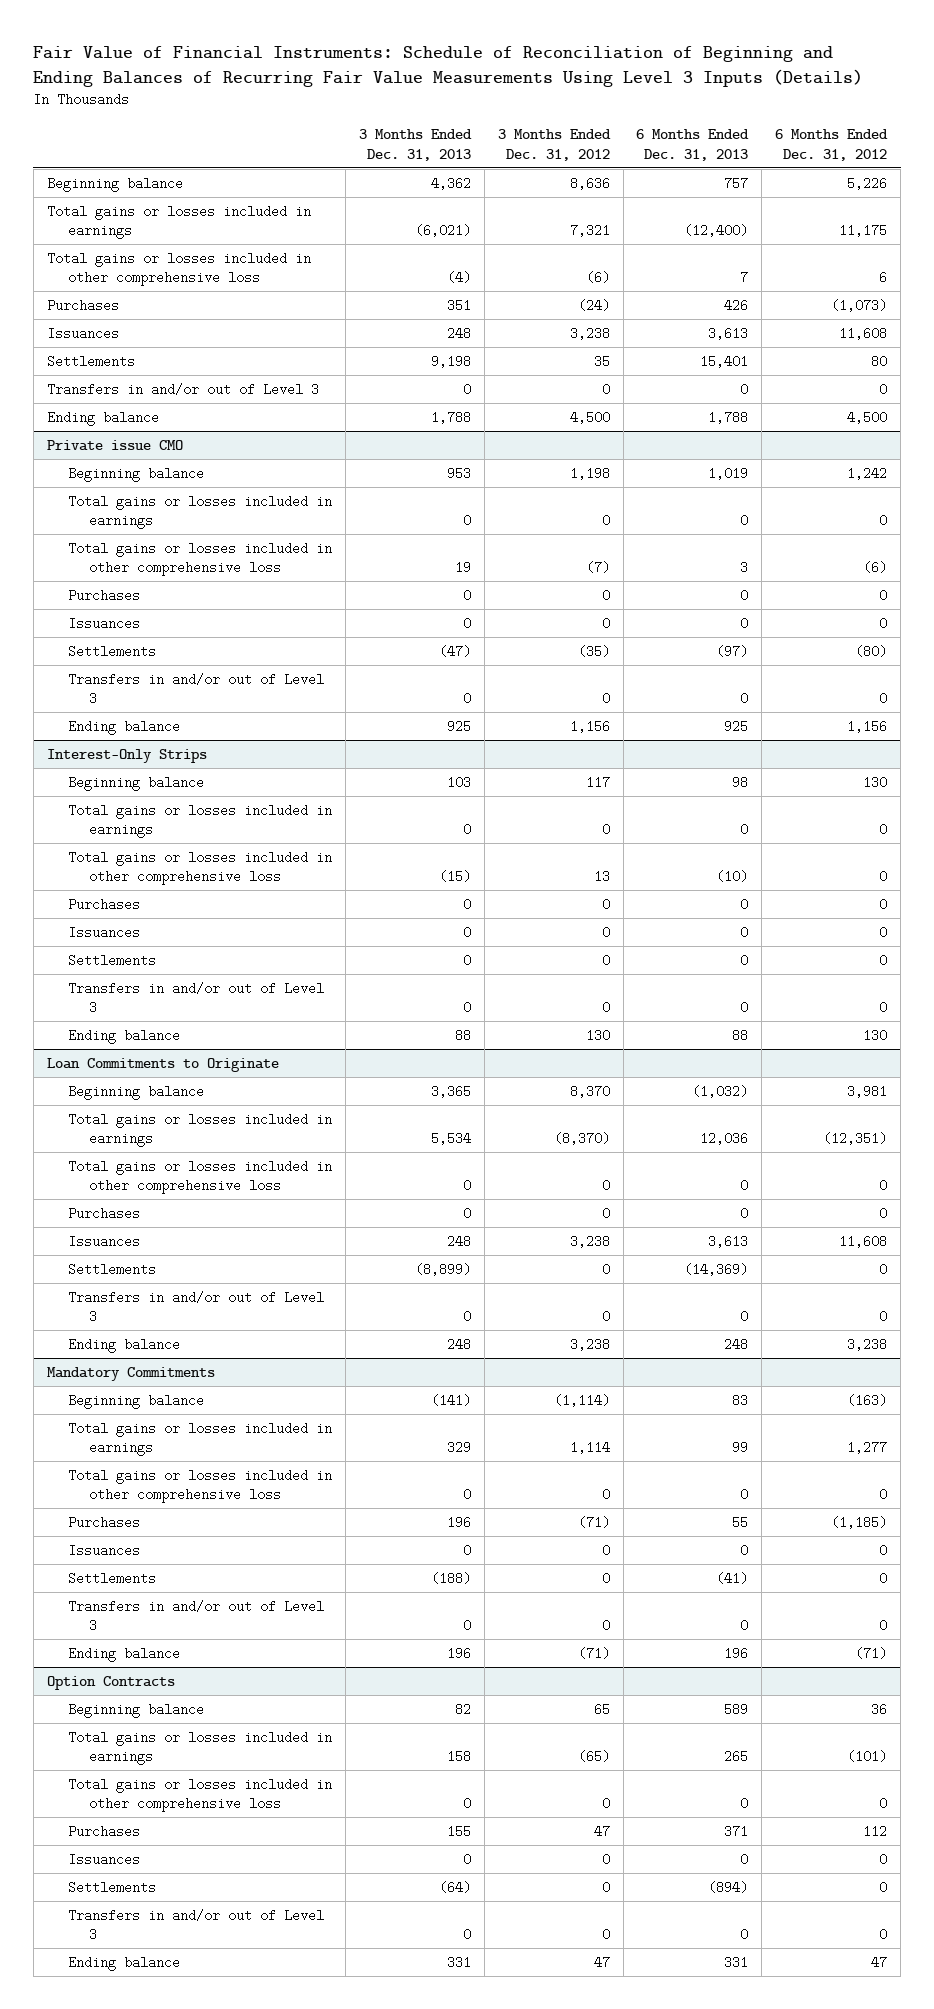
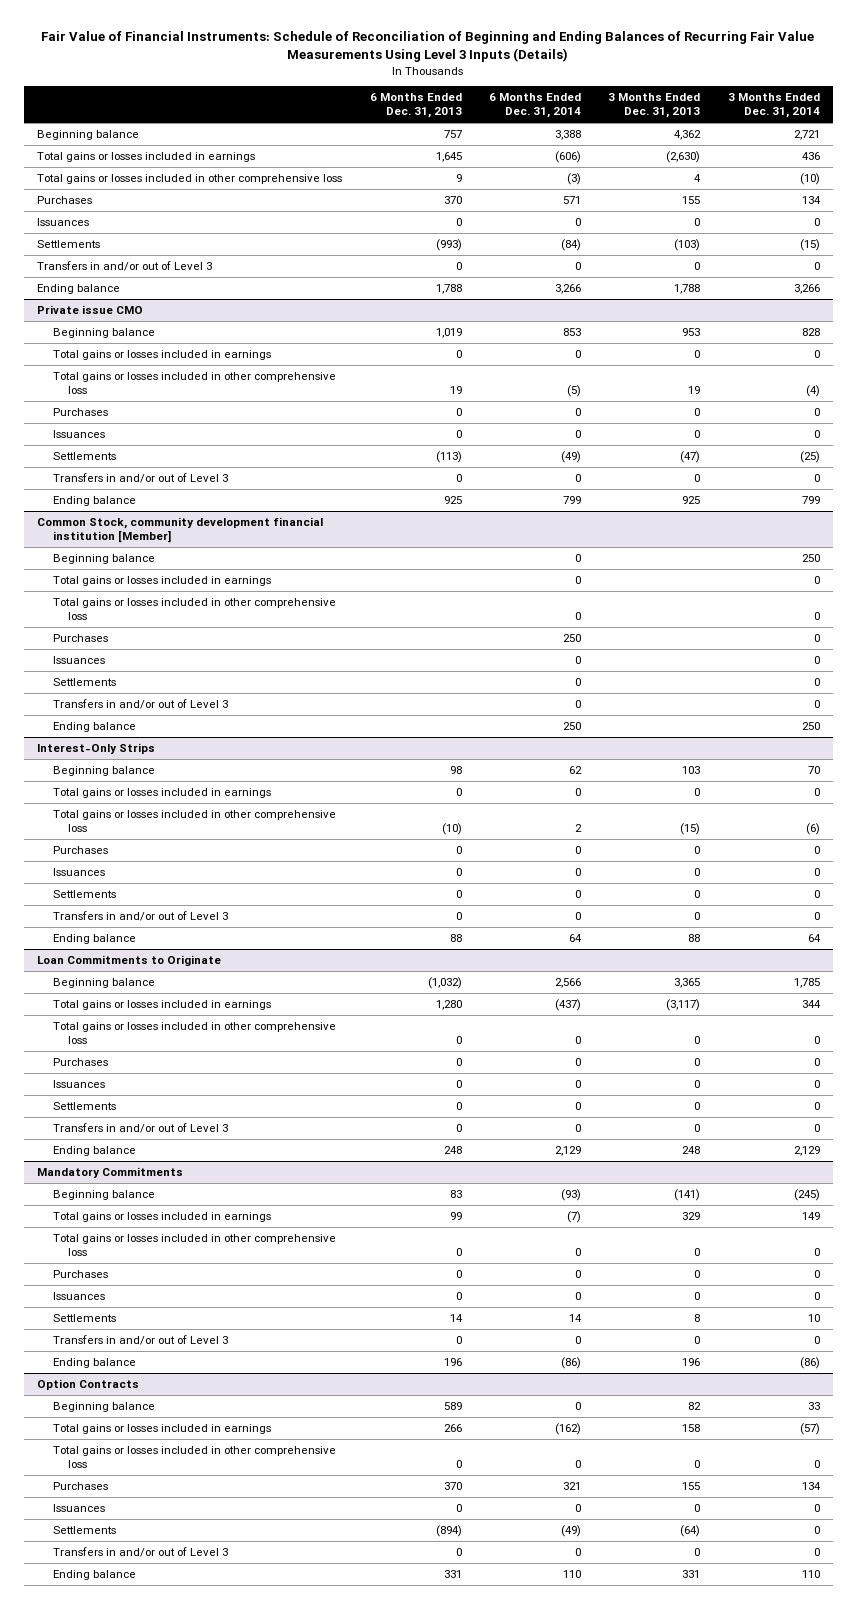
[497,129,611,161] 3 Months Ended Dec. 31, 2012 -> none
[775,129,889,161] 6 Months Ended Dec. 31, 2012 -> none
none -> [488,93,581,119] 6 Months Ended Dec. 31, 2014
none -> [727,93,820,119] 3 Months Ended Dec. 31, 2014
[414,224,471,238] (6,021) -> [666,151,701,164] (2,630)
[684,224,749,238] (12,400) -> [435,152,462,163] 1,645
[446,271,471,285] (4) -> [694,174,702,183] 4
[740,271,749,285] 7 -> [455,174,462,183] 9
[446,298,471,312] 351 -> [682,196,701,205] 155
[724,298,749,312] 426 -> [443,196,462,205] 370
[446,326,471,340] 248 -> [694,218,701,227] 0
[708,326,749,340] 3,613 -> [455,218,462,227] 0
[430,354,471,368] 9,198 -> [674,239,701,252] (103)
[700,354,749,368] 15,401 -> [435,239,462,252] (993)
[740,561,749,575] 3 -> [449,385,462,394] 19
[716,644,749,658] (97) -> [435,451,462,464] (113)
none -> [37,517,324,543] Common Stock, community development financial institution [Member]
none -> [52,554,155,565] Beginning balance
none -> [52,576,271,587] Total gains or losses included in earnings
none -> [52,598,336,620] Total gains or losses included in other comprehensive loss
none -> [52,634,108,643] Purchases
none -> [52,656,105,665] Issuances
none -> [52,678,116,687] Settlements
none -> [52,699,228,710] Transfers in and/or out of Level 3
none -> [52,722,136,733] Ending balance
[430,1132,471,1146] 5,534 -> [666,999,701,1012] (3,117)
[700,1132,749,1146] 12,036 -> [435,1000,462,1011] 1,280
[446,1234,471,1248] 248 -> [694,1080,701,1089] 0
[708,1234,749,1248] 3,613 -> [455,1080,462,1089] 0
[414,1262,471,1276] (8,899) -> [694,1102,701,1111] 0
[684,1262,749,1276] (14,369) -> [455,1102,462,1111] 0
[446,1515,471,1529] 196 -> [694,1270,701,1279] 0
[732,1515,749,1529] 55 -> [455,1270,462,1279] 0
[430,1571,471,1585] (188) -> [694,1314,701,1323] 8
[716,1571,749,1585] (41) -> [449,1314,463,1323] 14
[724,1750,749,1764] 265 -> [443,1424,462,1433] 266
[724,1824,749,1838] 371 -> [443,1482,462,1491] 370

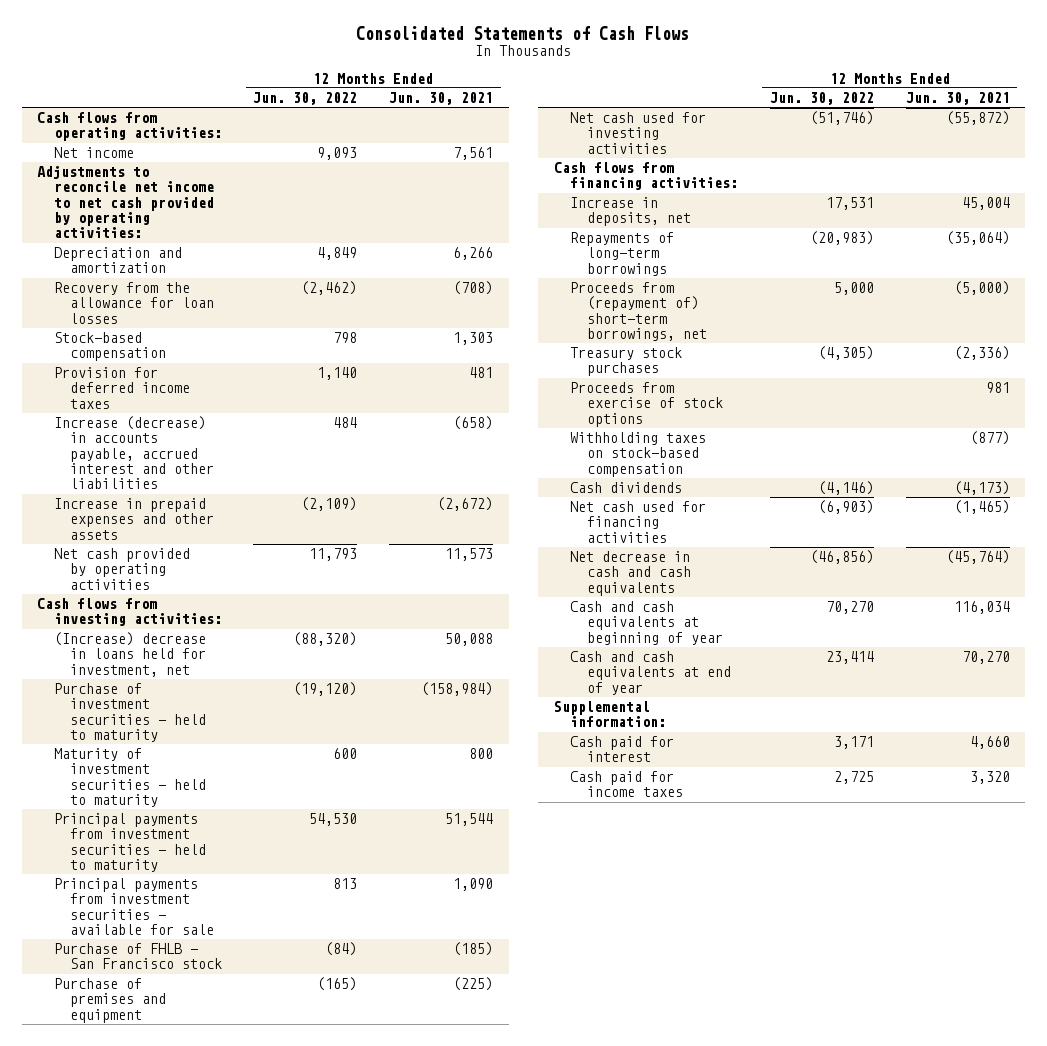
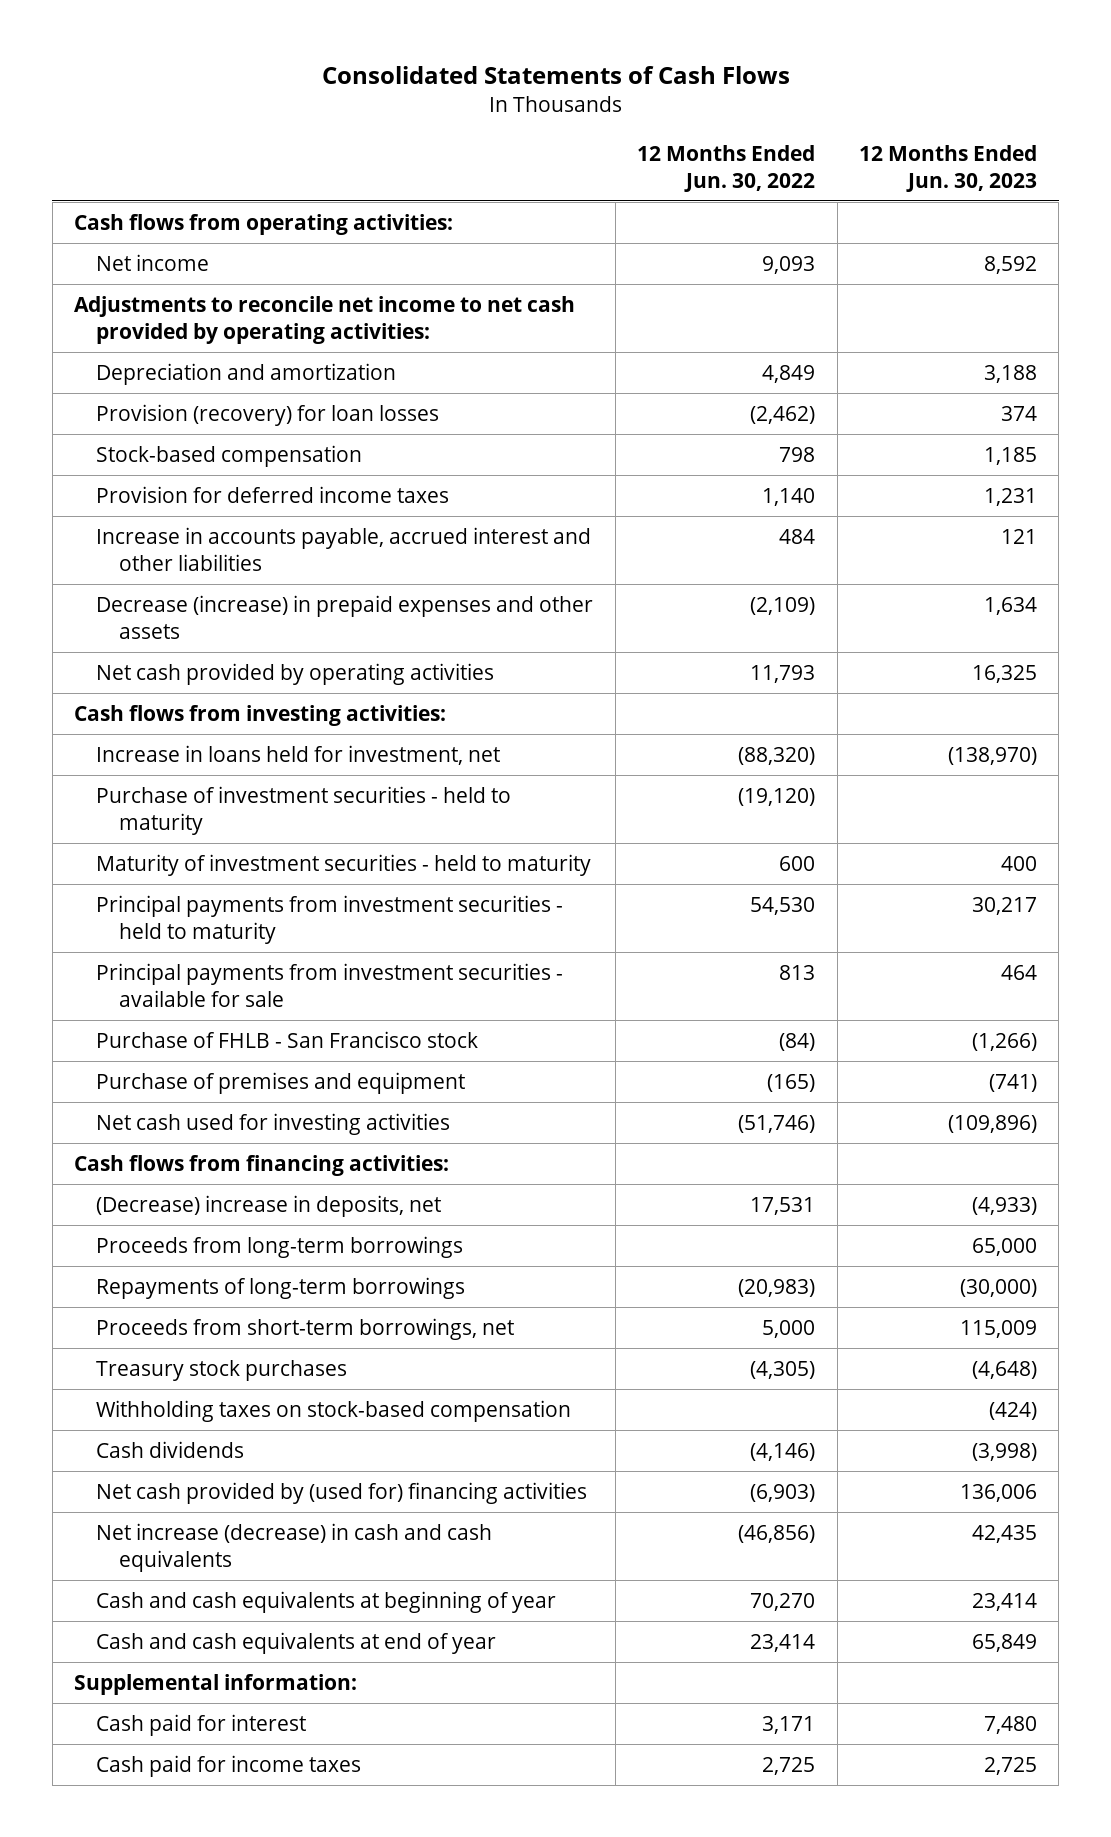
[388,91,493,105] Jun. 30, 2021 -> none
none -> [858,144,1037,192] 12 Months Ended Jun. 30, 2023
[53,282,215,324] Recovery from the allowance for loan losses -> [96,403,440,426] Provision (recovery) for loan losses
[53,416,215,490] Increase (decrease) in accounts payable, accrued interest and other liabilities -> [96,526,592,571] Increase in accounts payable, accrued interest and other liabilities
[53,498,215,540] Increase in prepaid expenses and other assets -> [96,594,594,639] Decrease (increase) in prepaid expenses and other assets
[53,632,207,677] (Increase) decrease in loans held for investment, net -> [96,744,501,765] Increase in loans held for investment, net
[570,197,691,227] Increase in deposits, net -> [96,1194,442,1217] (Decrease) increase in deposits, net
none -> [96,1235,464,1258] Proceeds from long-term borrowings
[570,282,707,342] Proceeds from (repayment of) short-term borrowings, net -> [96,1317,515,1340] Proceeds from short-term borrowings, net
[570,382,723,427] Proceeds from exercise of stock options -> none
[570,501,707,543] Net cash used for financing activities -> [96,1481,588,1504] Net cash provided by (used for) financing activities
[570,551,691,596] Net decrease in cash and cash equivalents -> [96,1522,493,1572] Net increase (decrease) in cash and cash equivalents

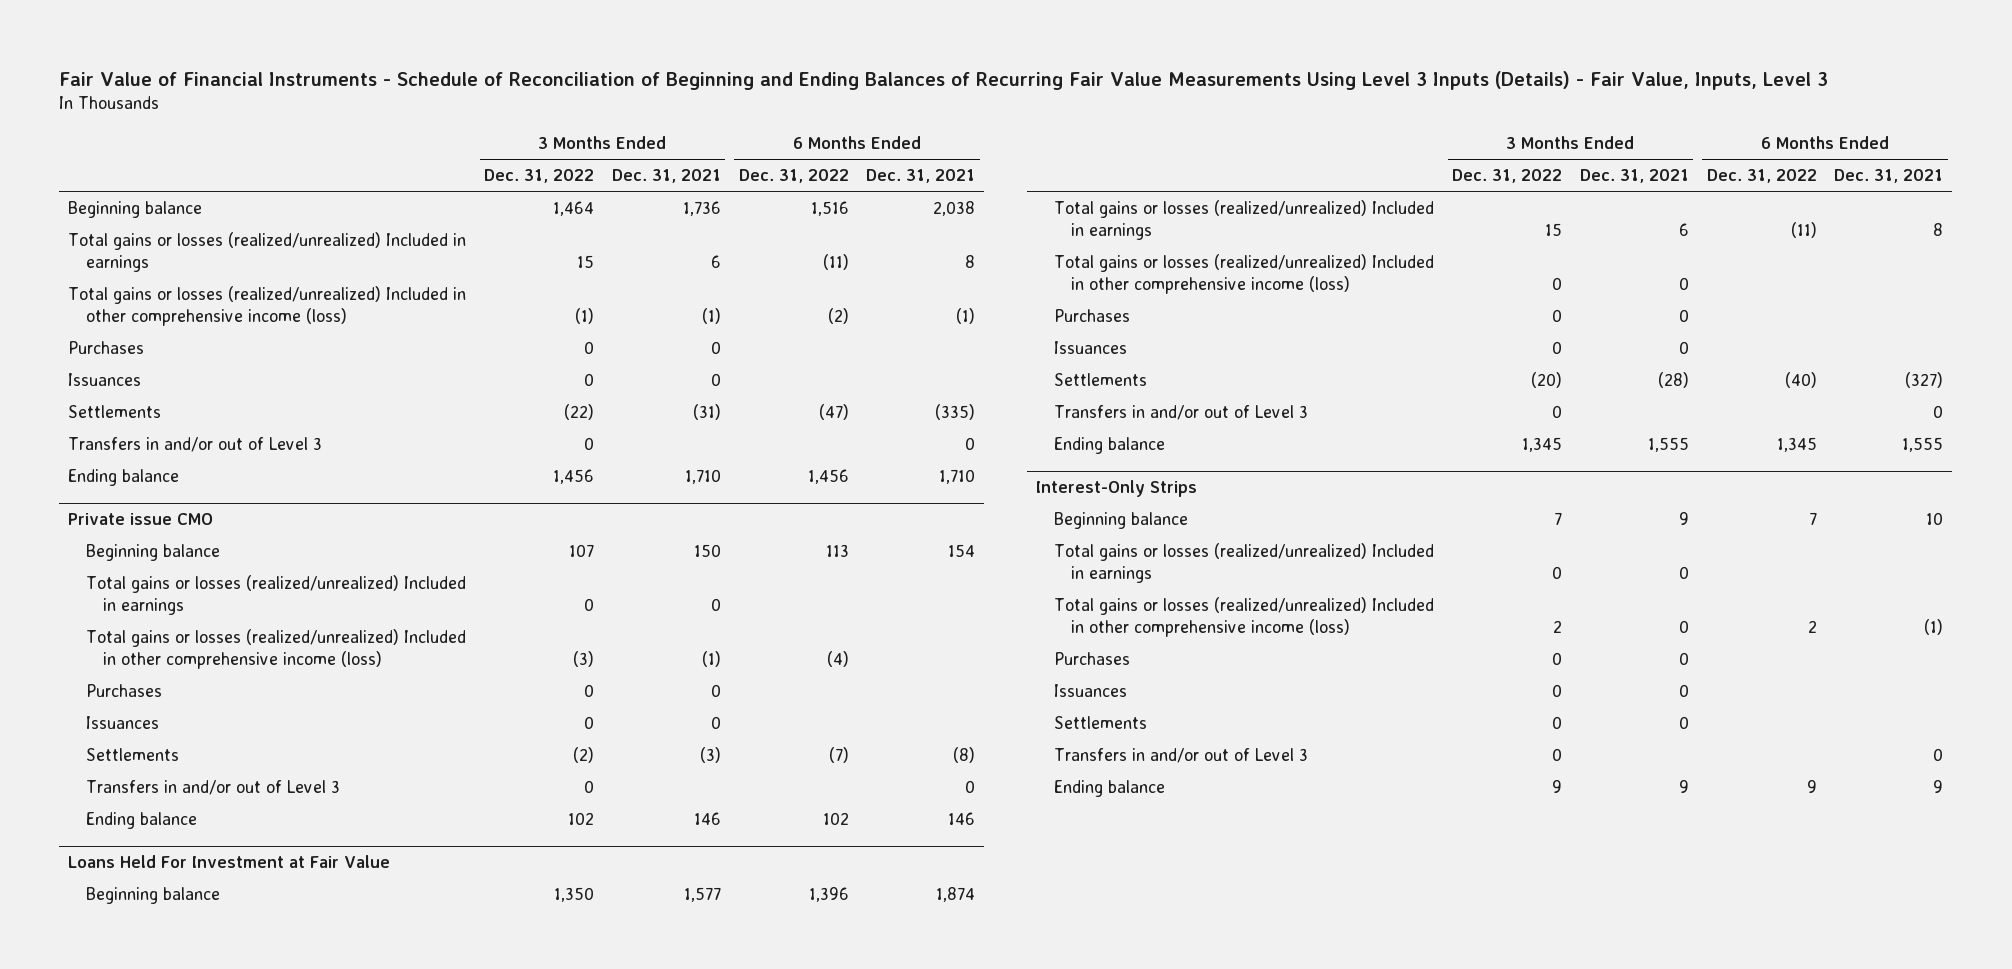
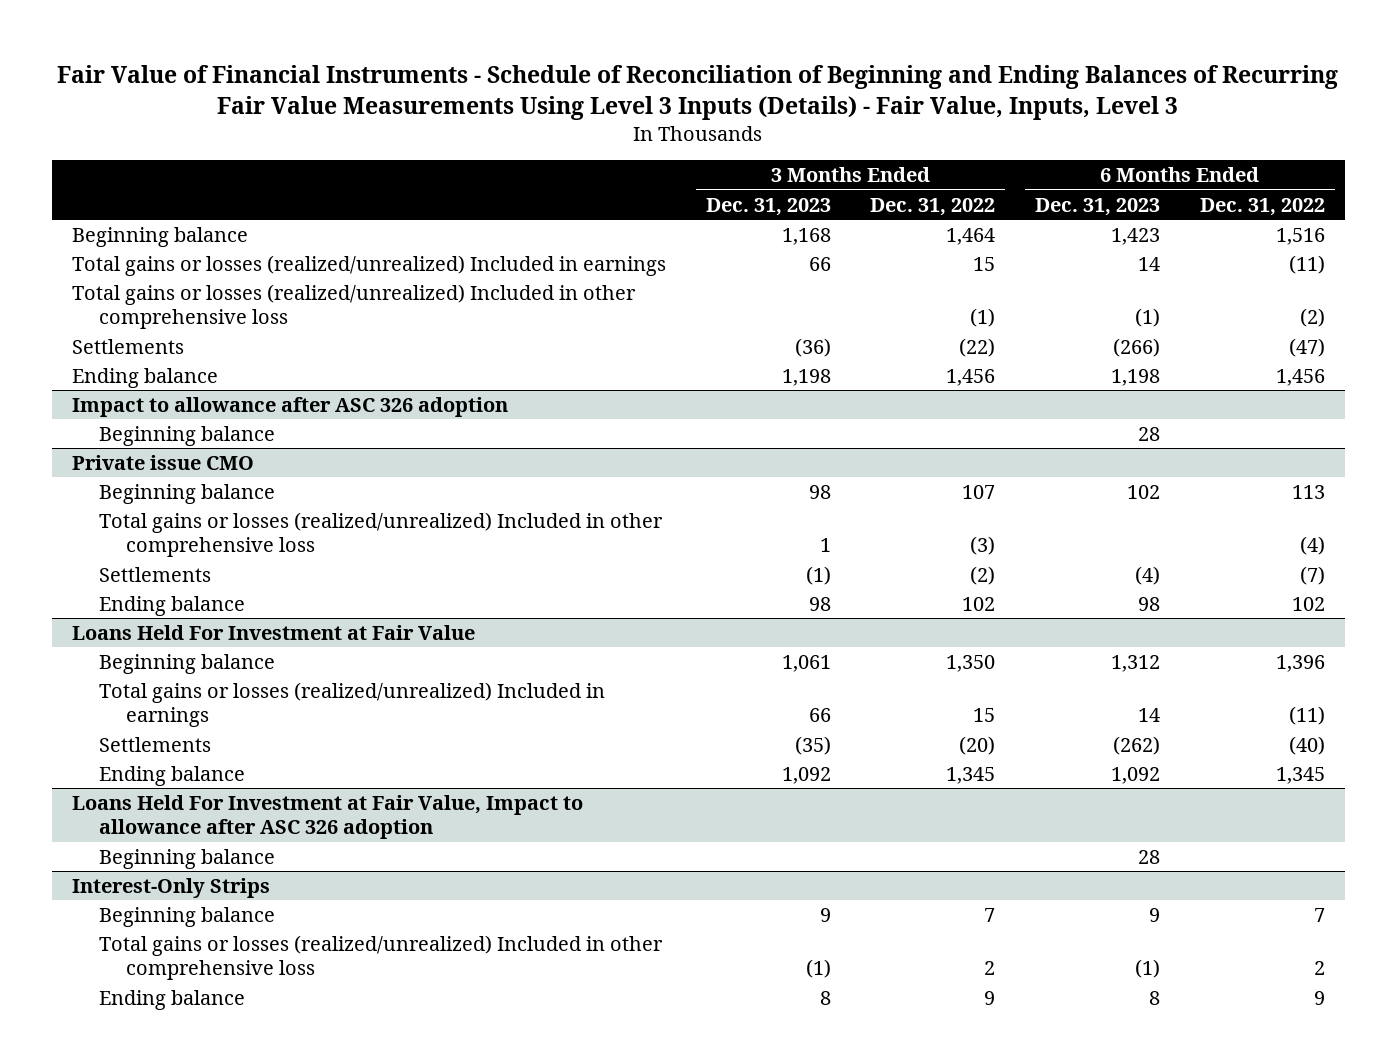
[611,169,721,184] Dec. 31, 2021 -> none
[866,169,976,184] Dec. 31, 2021 -> none
none -> [705,197,831,216] Dec. 31, 2023
none -> [1035,197,1161,216] Dec. 31, 2023
[68,341,145,355] Purchases -> none
[68,373,142,387] Issuances -> none
[68,286,467,327] Total gains or losses (realized/unrealized) Included in other comprehensive income (loss) -> [72,283,637,329] Total gains or losses (realized/unrealized) Included in other comprehensive loss
[68,437,323,453] Transfers in and/or out of Level 3 -> none
none -> [72,396,509,417] Impact to allowance after ASC 326 adoption
none -> [99,425,276,446] Beginning balance
[85,575,466,616] Total gains or losses (realized/unrealized) Included in earnings -> none
[85,684,162,698] Purchases -> none
[85,716,159,730] Issuances -> none
[85,629,466,670] Total gains or losses (realized/unrealized) Included in other comprehensive income (loss) -> [99,511,664,557] Total gains or losses (realized/unrealized) Included in other comprehensive loss
[85,780,340,796] Transfers in and/or out of Level 3 -> none
[1053,254,1434,295] Total gains or losses (realized/unrealized) Included in other comprehensive income (loss) -> none
[1053,309,1130,323] Purchases -> none
[1053,341,1127,355] Issuances -> none
[1053,405,1308,421] Transfers in and/or out of Level 3 -> none
none -> [72,794,584,839] Loans Held For Investment at Fair Value, Impact to allowance after ASC 326 adoption
none -> [99,848,276,869] Beginning balance
[1053,543,1434,584] Total gains or losses (realized/unrealized) Included in earnings -> none
[1053,652,1130,666] Purchases -> none
[1053,684,1127,698] Issuances -> none
[1053,716,1147,730] Settlements -> none
[1053,748,1308,764] Transfers in and/or out of Level 3 -> none
[1053,597,1434,638] Total gains or losses (realized/unrealized) Included in other comprehensive income (loss) -> [99,934,664,980] Total gains or losses (realized/unrealized) Included in other comprehensive loss

